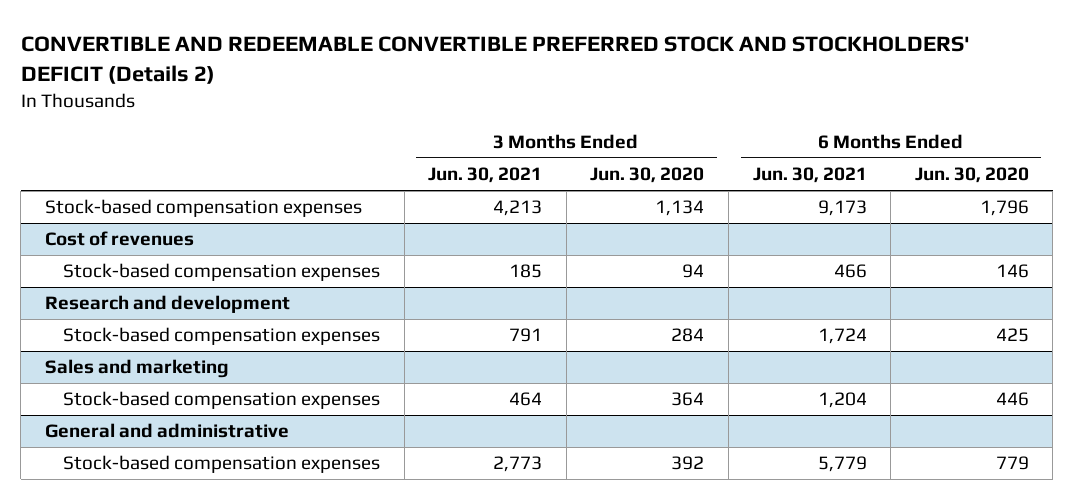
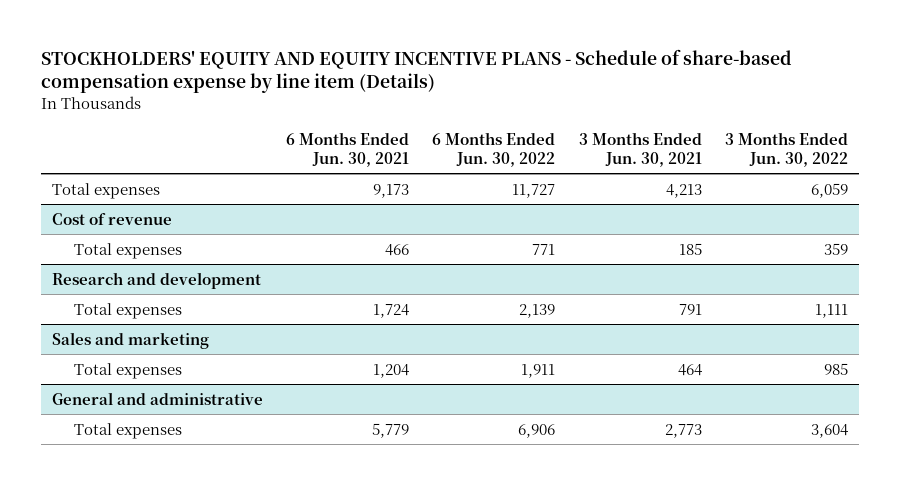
[20,35,970,84] CONVERTIBLE AND REDEEMABLE CONVERTIBLE PREFERRED STOCK AND STOCKHOLDERS' DEFICIT (Details 2) -> [40,48,792,94] STOCKHOLDERS' EQUITY AND EQUITY INCENTIVE PLANS - Schedule of share-based compensation expense by line item (Details)
[590,167,705,184] Jun. 30, 2020 -> none
[914,167,1029,184] Jun. 30, 2020 -> none
none -> [432,131,556,167] 6 Months Ended Jun. 30, 2022
none -> [724,131,848,167] 3 Months Ended Jun. 30, 2022
[44,199,362,218] Stock-based compensation expenses -> [52,182,161,199] Total expenses
[44,231,194,247] Cost of revenues -> [52,212,173,225] Cost of revenue
[63,263,381,282] Stock-based compensation expenses -> [74,242,183,259] Total expenses
[63,327,381,346] Stock-based compensation expenses -> [74,302,183,319] Total expenses
[63,391,381,410] Stock-based compensation expenses -> [74,362,183,379] Total expenses
[63,455,381,474] Stock-based compensation expenses -> [74,422,183,439] Total expenses

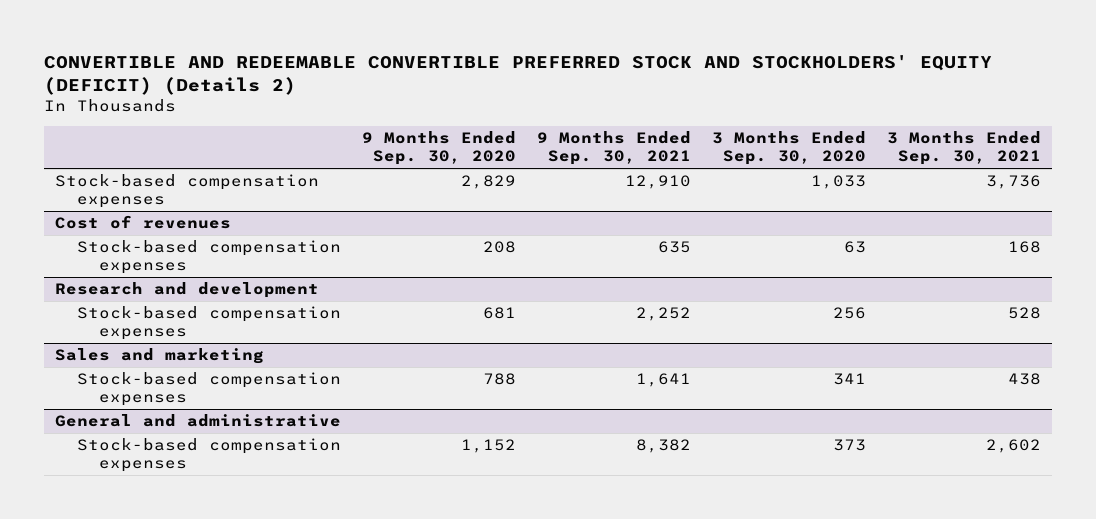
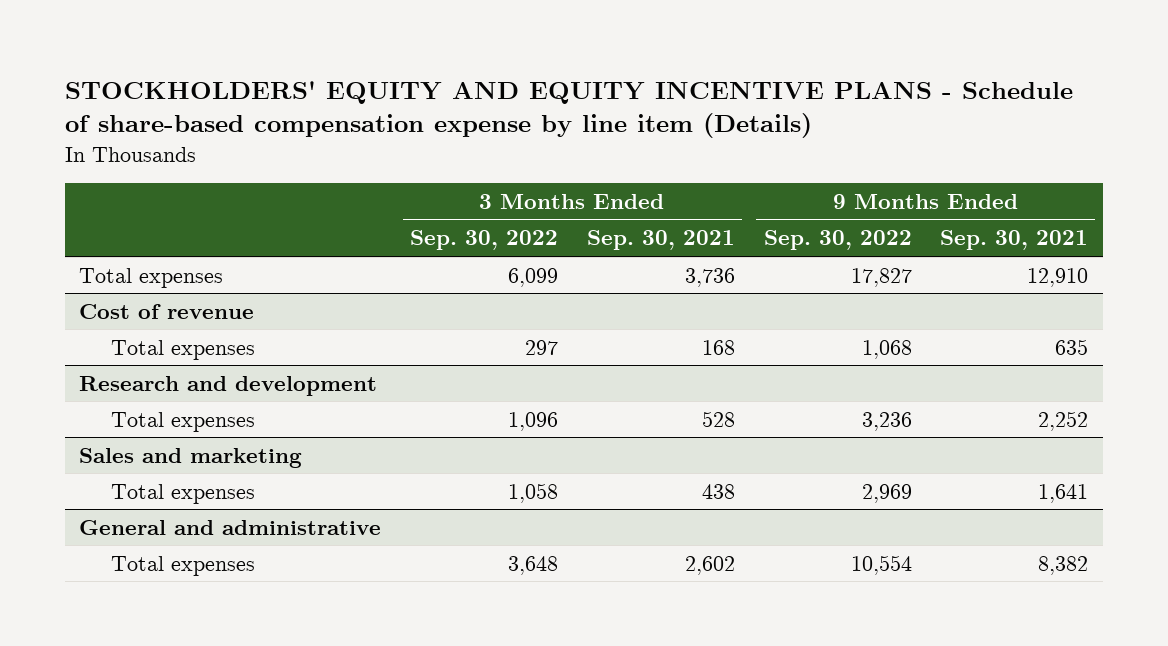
[44,54,993,95] CONVERTIBLE AND REDEEMABLE CONVERTIBLE PREFERRED STOCK AND STOCKHOLDERS' EQUITY (DEFICIT) (Details 2) -> [65,80,1074,139] STOCKHOLDERS' EQUITY AND EQUITY INCENTIVE PLANS - Schedule of share-based compensation expense by line item (Details)
[362,131,517,166] 9 Months Ended Sep. 30, 2020 -> none
[712,131,867,166] 3 Months Ended Sep. 30, 2020 -> none
none -> [410,230,559,251] Sep. 30, 2022
none -> [763,230,912,251] Sep. 30, 2022
[54,174,319,209] Stock-based compensation expenses -> [79,267,224,288] Total expenses
[54,215,231,230] Cost of revenues -> [79,303,255,319] Cost of revenue
[76,240,341,275] Stock-based compensation expenses -> [111,339,256,360] Total expenses
[76,306,341,341] Stock-based compensation expenses -> [111,411,256,432] Total expenses
[76,372,341,407] Stock-based compensation expenses -> [111,483,256,504] Total expenses
[76,438,341,473] Stock-based compensation expenses -> [111,555,256,576] Total expenses

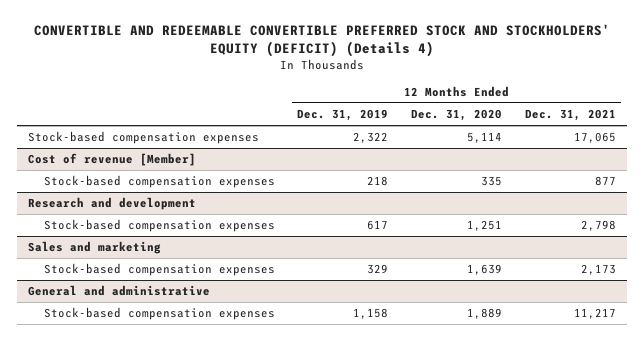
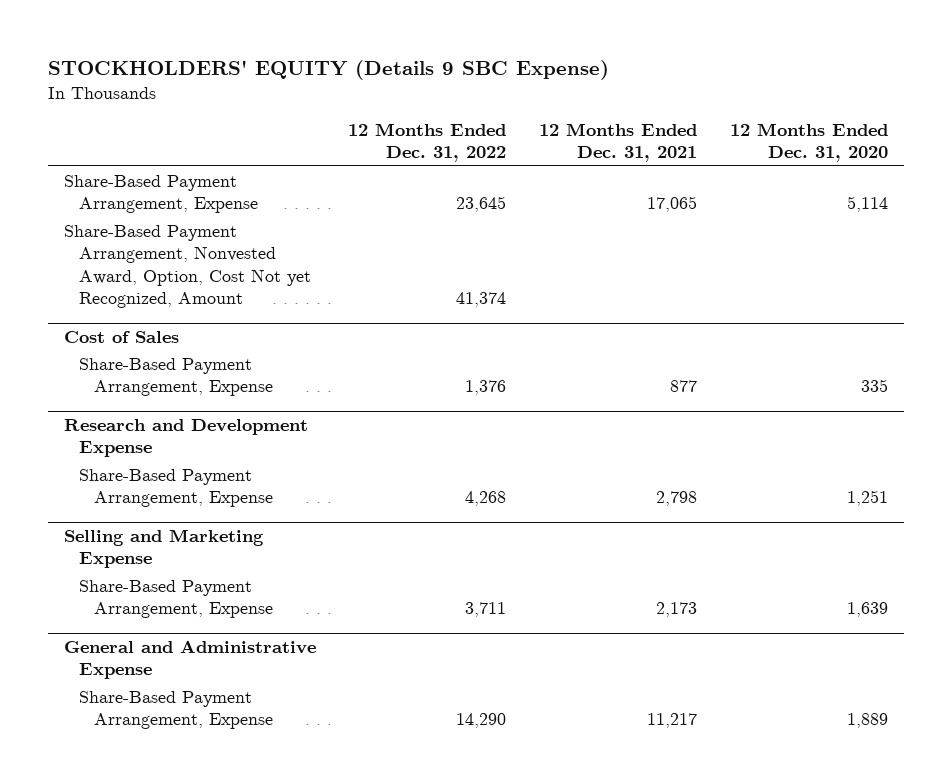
[33,23,610,58] CONVERTIBLE AND REDEEMABLE CONVERTIBLE PREFERRED STOCK AND STOCKHOLDERS' EQUITY (DEFICIT) (Details 4) -> [47,59,609,80] STOCKHOLDERS' EQUITY (Details 9 SBC Expense)
[297,109,389,122] Dec. 31, 2019 -> none
none -> [348,122,507,163] 12 Months Ended Dec. 31, 2022
[28,131,260,145] Stock-based compensation expenses -> [63,174,259,214] Share-Based Payment Arrangement, Expense
none -> [63,224,312,309] Share-Based Payment Arrangement, Nonvested Award, Option, Cost Not yet Recognized, Amount
[28,153,197,167] Cost of revenue [Member] -> [63,330,179,343] Cost of Sales
[43,175,275,189] Stock-based compensation expenses -> [79,357,274,397] Share-Based Payment Arrangement, Expense
[28,197,197,211] Research and development -> [63,418,308,458] Research and Development Expense
[43,219,275,233] Stock-based compensation expenses -> [79,468,274,508] Share-Based Payment Arrangement, Expense
[28,241,162,255] Sales and marketing -> [63,528,264,569] Selling and Marketing Expense
[43,263,275,277] Stock-based compensation expenses -> [79,579,274,619] Share-Based Payment Arrangement, Expense
[28,285,211,297] General and administrative -> [63,639,316,680] General and Administrative Expense
[43,307,275,321] Stock-based compensation expenses -> [79,690,274,730] Share-Based Payment Arrangement, Expense

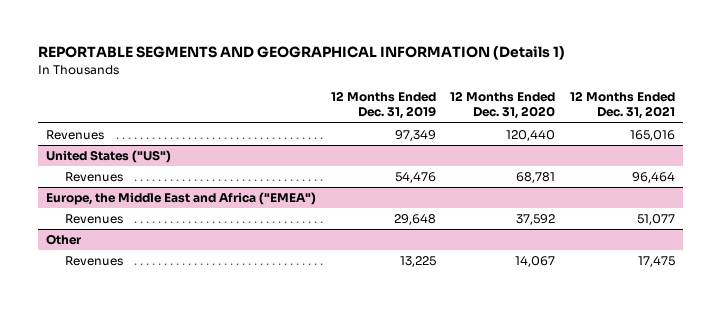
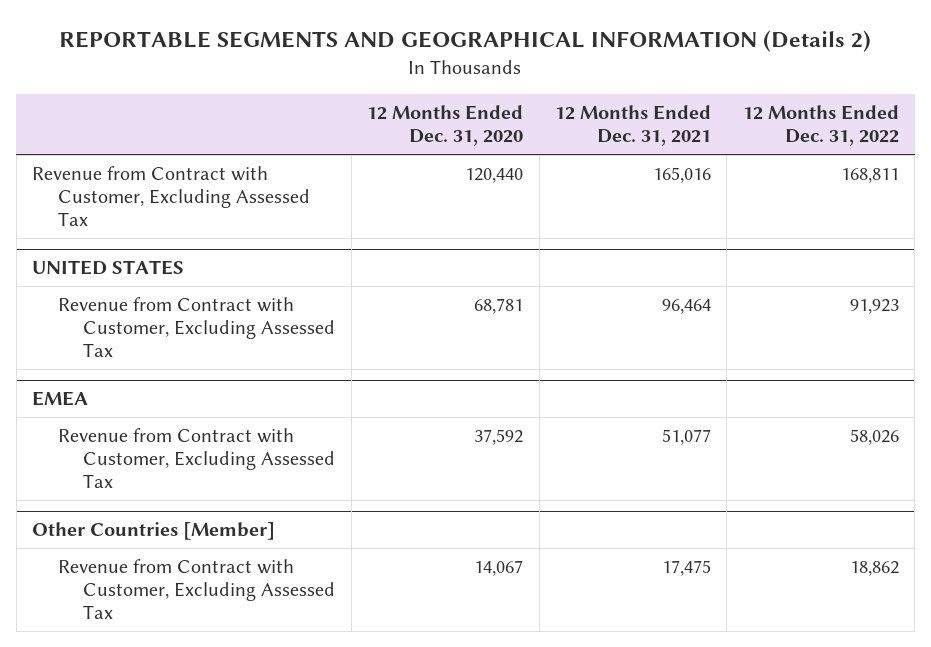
[38,46,566,61] REPORTABLE SEGMENTS AND GEOGRAPHICAL INFORMATION (Details 1) -> [59,30,872,53] REPORTABLE SEGMENTS AND GEOGRAPHICAL INFORMATION (Details 2)
[330,90,436,120] 12 Months Ended Dec. 31, 2019 -> none
none -> [742,105,899,147] 12 Months Ended Dec. 31, 2022
[45,129,104,140] Revenues -> [32,165,310,227] Revenue from Contract with Customer, Excluding Assessed Tax
[45,149,171,163] United States ("US") -> [32,260,185,276] UNITED STATES
[64,171,123,182] Revenues -> [57,296,336,358] Revenue from Contract with Customer, Excluding Assessed Tax
[45,191,316,205] Europe, the Middle East and Africa ("EMEA") -> [32,391,89,407] EMEA
[64,213,123,224] Revenues -> [57,427,336,489] Revenue from Contract with Customer, Excluding Assessed Tax
[45,233,81,245] Other -> [32,522,276,541] Other Countries [Member]
[64,255,123,266] Revenues -> [57,558,336,620] Revenue from Contract with Customer, Excluding Assessed Tax

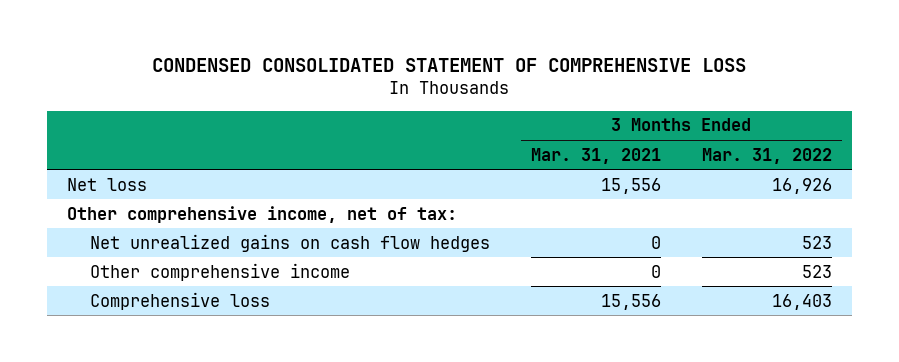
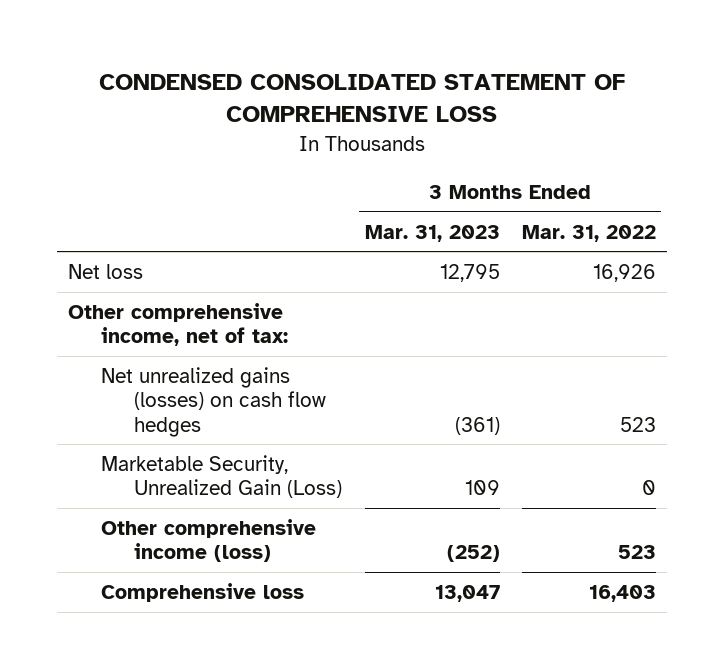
[530,147,661,164] Mar. 31, 2021 -> none
none -> [364,224,500,242] Mar. 31, 2023
[90,233,491,252] Net unrealized gains on cash flow hedges -> [101,367,327,437] Net unrealized gains (losses) on cash flow hedges
none -> [101,455,343,499] Marketable Security, Unrealized Gain (Loss)
[90,262,351,281] Other comprehensive income -> [101,519,317,563] Other comprehensive income (loss)

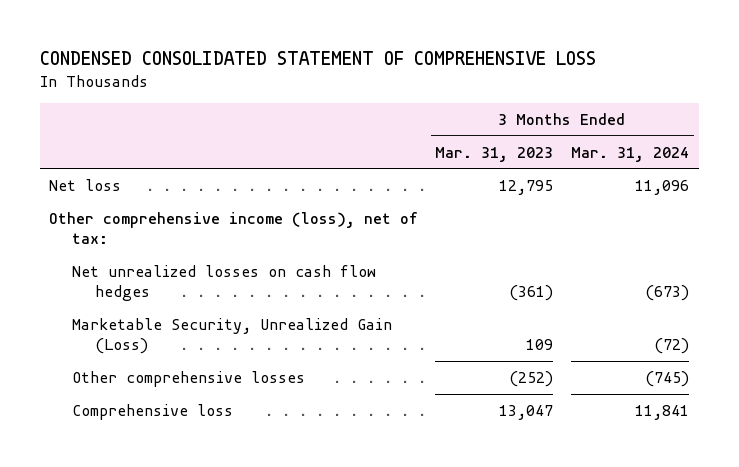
[521,224,656,242] Mar. 31, 2022 -> none
none -> [571,146,690,162] Mar. 31, 2024
[68,303,289,347] Other comprehensive income, net of tax: -> [49,211,419,245] Other comprehensive income (loss), net of tax:
[101,367,327,437] Net unrealized gains (losses) on cash flow hedges -> [72,264,377,302] Net unrealized losses on cash flow hedges
[101,519,317,563] Other comprehensive income (loss) -> [72,370,306,387] Other comprehensive losses

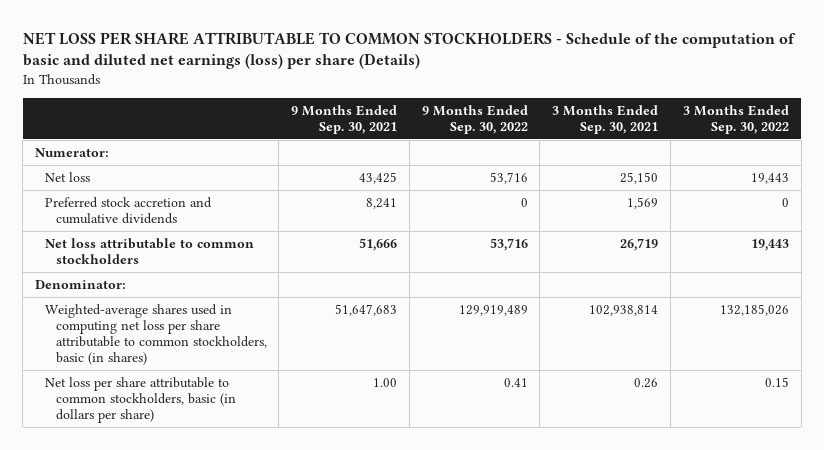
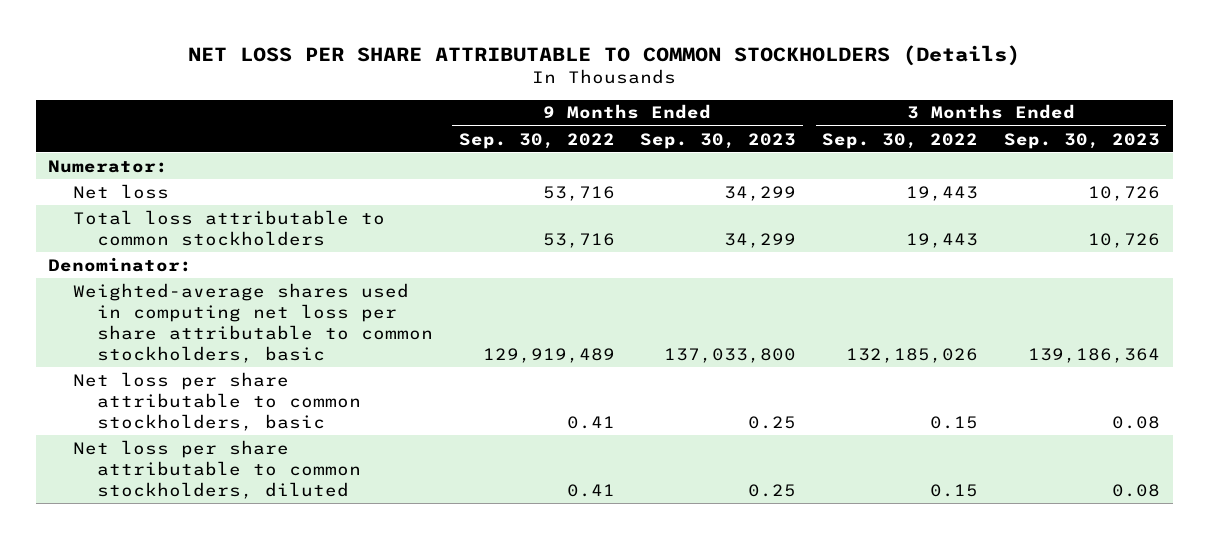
[22,31,796,70] NET LOSS PER SHARE ATTRIBUTABLE TO COMMON STOCKHOLDERS - Schedule of the computation of basic and diluted net earnings (loss) per share (Details) -> [188,45,1021,67] NET LOSS PER SHARE ATTRIBUTABLE TO COMMON STOCKHOLDERS (Details)
[291,104,398,134] 9 Months Ended Sep. 30, 2021 -> none
[552,104,659,134] 3 Months Ended Sep. 30, 2021 -> none
none -> [640,132,797,149] Sep. 30, 2023
none -> [1003,132,1160,149] Sep. 30, 2023
[45,196,213,224] Preferred stock accretion and cumulative dividends -> none
[45,237,255,264] Net loss attributable to common stockholders -> [72,209,385,246] Total loss attributable to common stockholders
[45,303,267,366] Weighted-average shares used in computing net loss per share attributable to common stockholders, basic (in shares) -> [72,282,433,364] Weighted-average shares used in computing net loss per share attributable to common stockholders, basic
[45,376,236,424] Net loss per share attributable to common stockholders, basic (in dollars per share) -> [72,371,361,432] Net loss per share attributable to common stockholders, basic
none -> [72,439,361,500] Net loss per share attributable to common stockholders, diluted

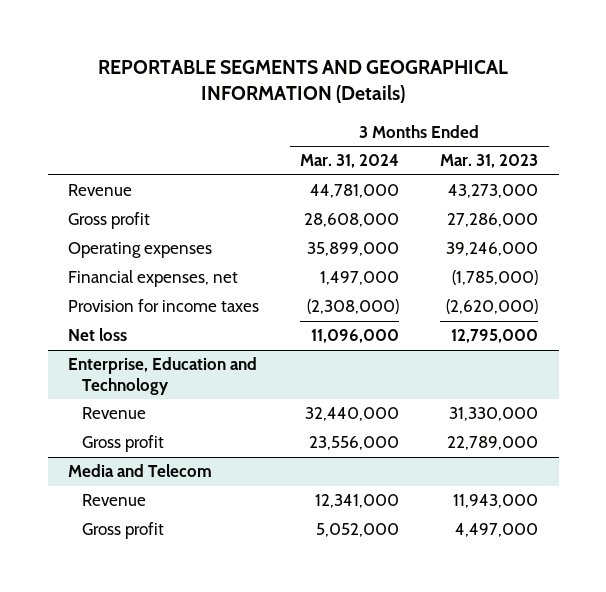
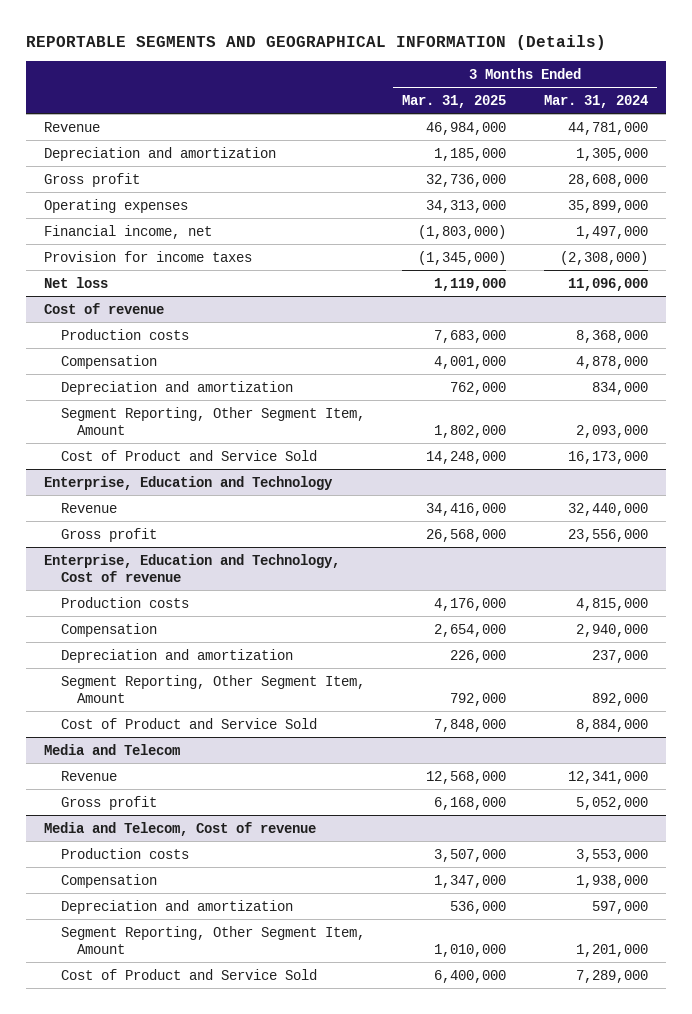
[440,154,539,169] Mar. 31, 2023 -> none
none -> [402,94,507,108] Mar. 31, 2025
none -> [44,146,277,161] Depreciation and amortization
[68,270,239,288] Financial expenses, net -> [44,224,213,239] Financial income, net
none -> [44,302,165,314] Cost of revenue
none -> [60,328,189,340] Production costs
none -> [60,354,157,369] Compensation
none -> [60,380,293,395] Depreciation and amortization
none -> [60,406,365,435] Segment Reporting, Other Segment Item, Amount
none -> [60,449,317,461] Cost of Product and Service Sold
none -> [44,553,341,582] Enterprise, Education and Technology, Cost of revenue
none -> [60,596,189,608] Production costs
none -> [60,622,157,637] Compensation
none -> [60,648,293,663] Depreciation and amortization
none -> [60,674,365,703] Segment Reporting, Other Segment Item, Amount
none -> [60,717,317,729] Cost of Product and Service Sold
none -> [44,821,317,836] Media and Telecom, Cost of revenue
none -> [60,847,189,859] Production costs
none -> [60,873,157,888] Compensation
none -> [60,899,293,914] Depreciation and amortization
none -> [60,925,365,954] Segment Reporting, Other Segment Item, Amount
none -> [60,968,317,980] Cost of Product and Service Sold

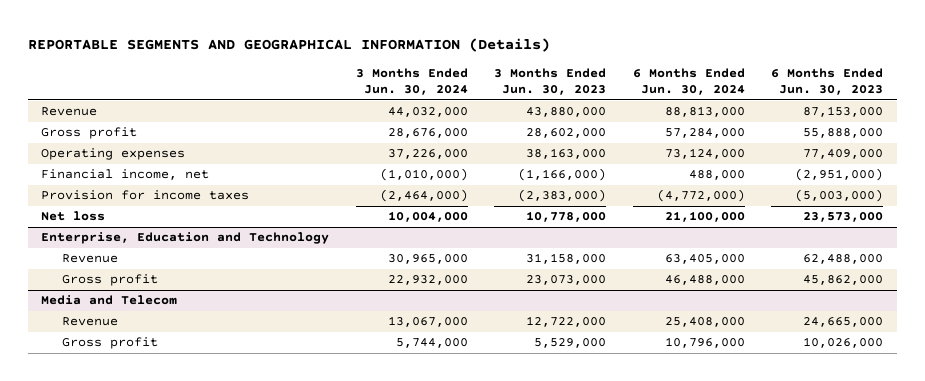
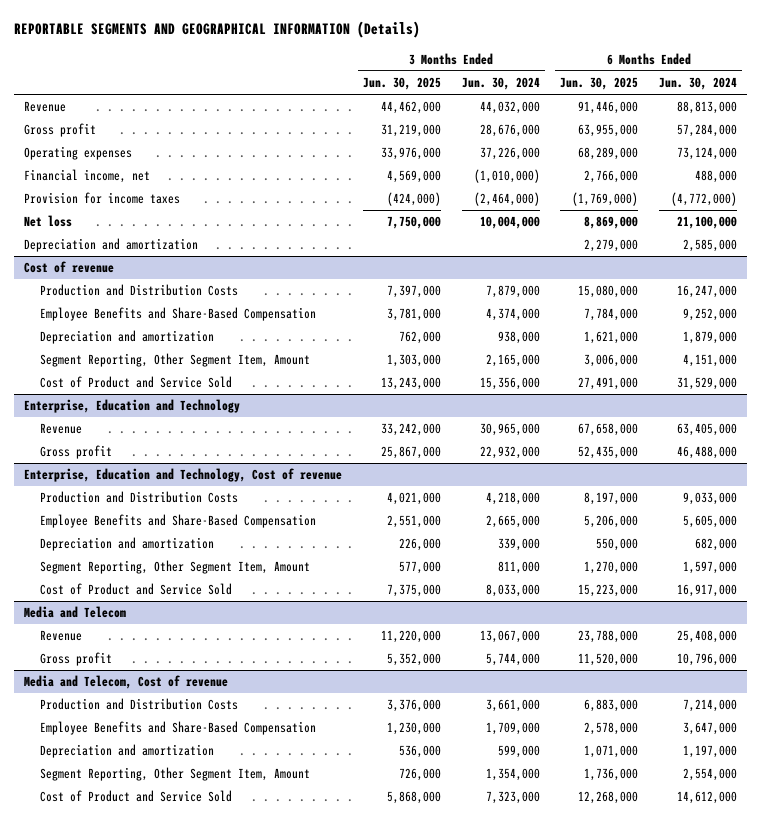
[494,67,607,96] 3 Months Ended Jun. 30, 2023 -> none
[771,67,884,96] 6 Months Ended Jun. 30, 2023 -> none
none -> [363,77,442,91] Jun. 30, 2025
none -> [560,77,639,91] Jun. 30, 2025
none -> [24,238,199,253] Depreciation and amortization
none -> [24,261,115,274] Cost of revenue
none -> [39,284,238,297] Production and Distribution Costs
none -> [39,307,316,322] Employee Benefits and Share-Based Compensation
none -> [39,330,214,345] Depreciation and amortization
none -> [39,353,310,368] Segment Reporting, Other Segment Item, Amount
none -> [39,376,232,389] Cost of Product and Service Sold
none -> [24,468,343,483] Enterprise, Education and Technology, Cost of revenue
none -> [39,491,238,504] Production and Distribution Costs
none -> [39,514,316,529] Employee Benefits and Share-Based Compensation
none -> [39,537,214,552] Depreciation and amortization
none -> [39,560,310,575] Segment Reporting, Other Segment Item, Amount
none -> [39,583,232,596] Cost of Product and Service Sold
none -> [24,675,229,690] Media and Telecom, Cost of revenue
none -> [39,698,238,711] Production and Distribution Costs
none -> [39,721,316,736] Employee Benefits and Share-Based Compensation
none -> [39,744,214,759] Depreciation and amortization
none -> [39,767,310,782] Segment Reporting, Other Segment Item, Amount
none -> [39,790,232,803] Cost of Product and Service Sold

